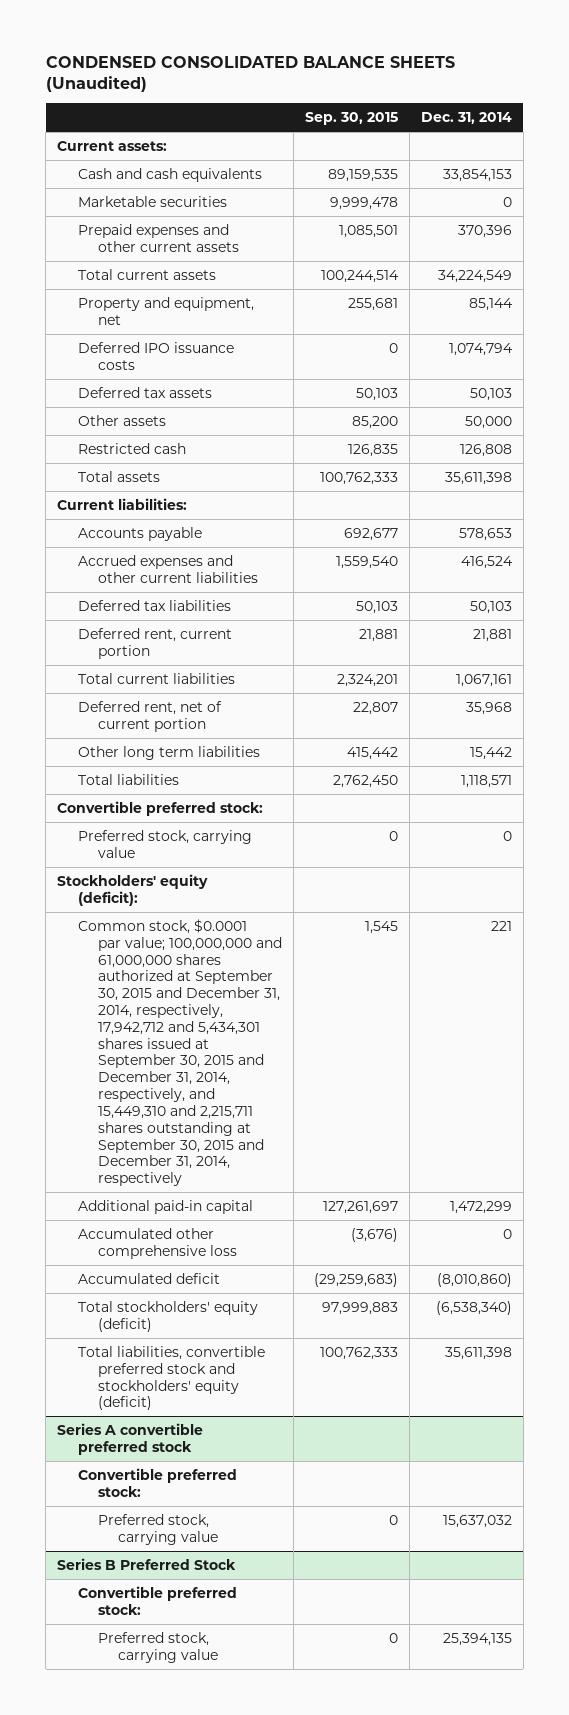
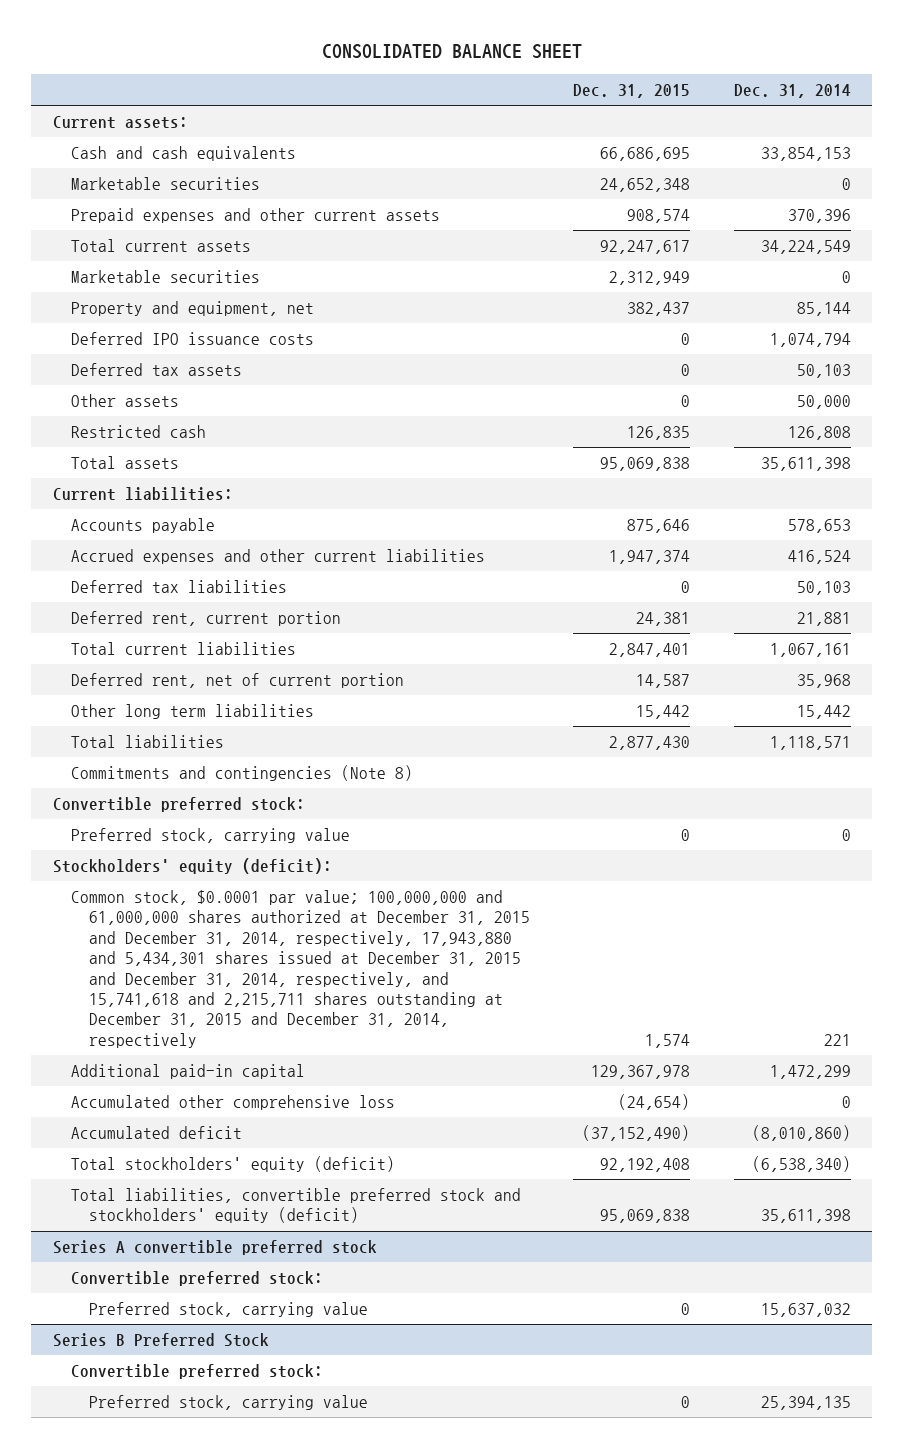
[45,55,455,93] CONDENSED CONSOLIDATED BALANCE SHEETS (Unaudited) -> [321,43,582,59] CONSOLIDATED BALANCE SHEET
[304,112,398,126] Sep. 30, 2015 -> none
none -> [573,83,691,98] Dec. 31, 2015
none -> [70,270,260,284] Marketable securities
none -> [70,765,413,782] Commitments and contingencies (Note 8)
[77,918,282,1187] Common stock, $0.0001 par value; 100,000,000 and 61,000,000 shares authorized at September 30, 2015 and December 31, 2014, respectively, 17,942,712 and 5,434,301 shares issued at September 30, 2015 and December 31, 2014, respectively, and 15,449,310 and 2,215,711 shares outstanding at September 30, 2015 and December 31, 2014, respectively -> [70,890,530,1048] Common stock, $0.0001 par value; 100,000,000 and 61,000,000 shares authorized at December 31, 2015 and December 31, 2014, respectively, 17,943,880 and 5,434,301 shares issued at December 31, 2015 and December 31, 2014, respectively, and 15,741,618 and 2,215,711 shares outstanding at December 31, 2015 and December 31, 2014, respectively

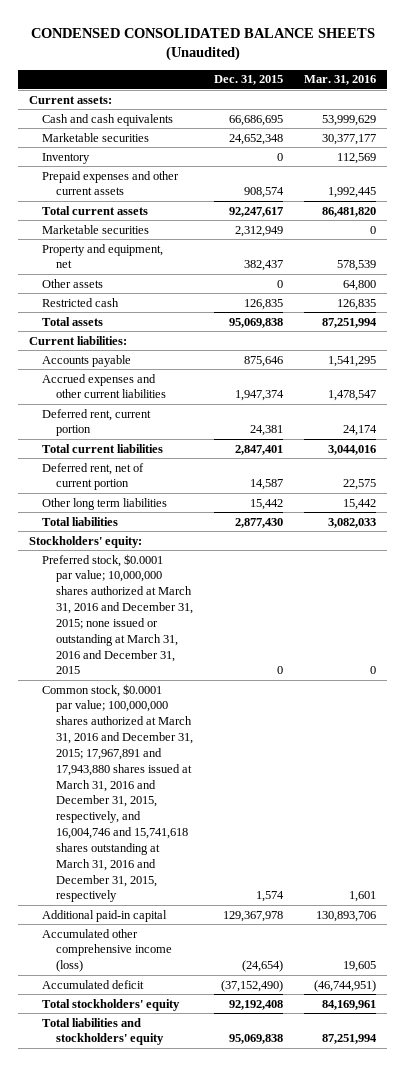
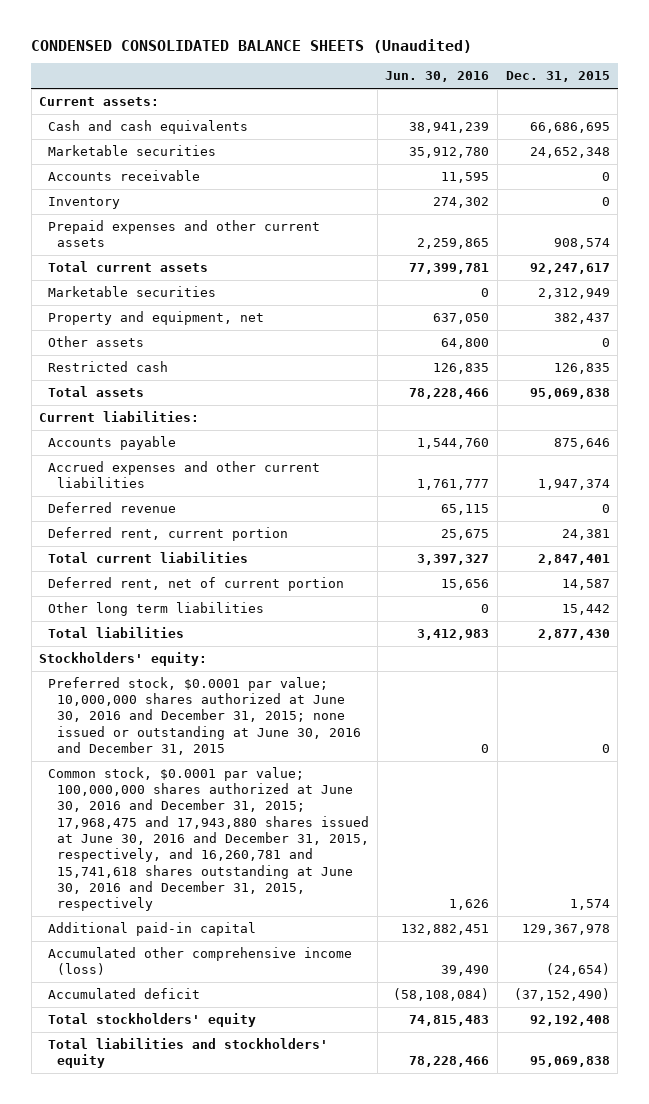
[304,75,377,86] Mar. 31, 2016 -> none
none -> [385,71,490,83] Jun. 30, 2016
none -> [48,169,201,181] Accounts receivable
none -> [48,501,177,513] Deferred revenue
[42,553,194,675] Preferred stock, $0.0001 par value; 10,000,000 shares authorized at March 31, 2016 and December 31, 2015; none issued or outstanding at March 31, 2016 and December 31, 2015 -> [48,676,362,756] Preferred stock, $0.0001 par value; 10,000,000 shares authorized at June 30, 2016 and December 31, 2015; none issued or outstanding at June 30, 2016 and December 31, 2015
[42,683,194,903] Common stock, $0.0001 par value; 100,000,000 shares authorized at March 31, 2016 and December 31, 2015; 17,967,891 and 17,943,880 shares issued at March 31, 2016 and December 31, 2015, respectively, and 16,004,746 and 15,741,618 shares outstanding at March 31, 2016 and December 31, 2015, respectively -> [48,766,370,912] Common stock, $0.0001 par value; 100,000,000 shares authorized at June 30, 2016 and December 31, 2015; 17,968,475 and 17,943,880 shares issued at June 30, 2016 and December 31, 2015, respectively, and 16,260,781 and 15,741,618 shares outstanding at June 30, 2016 and December 31, 2015, respectively

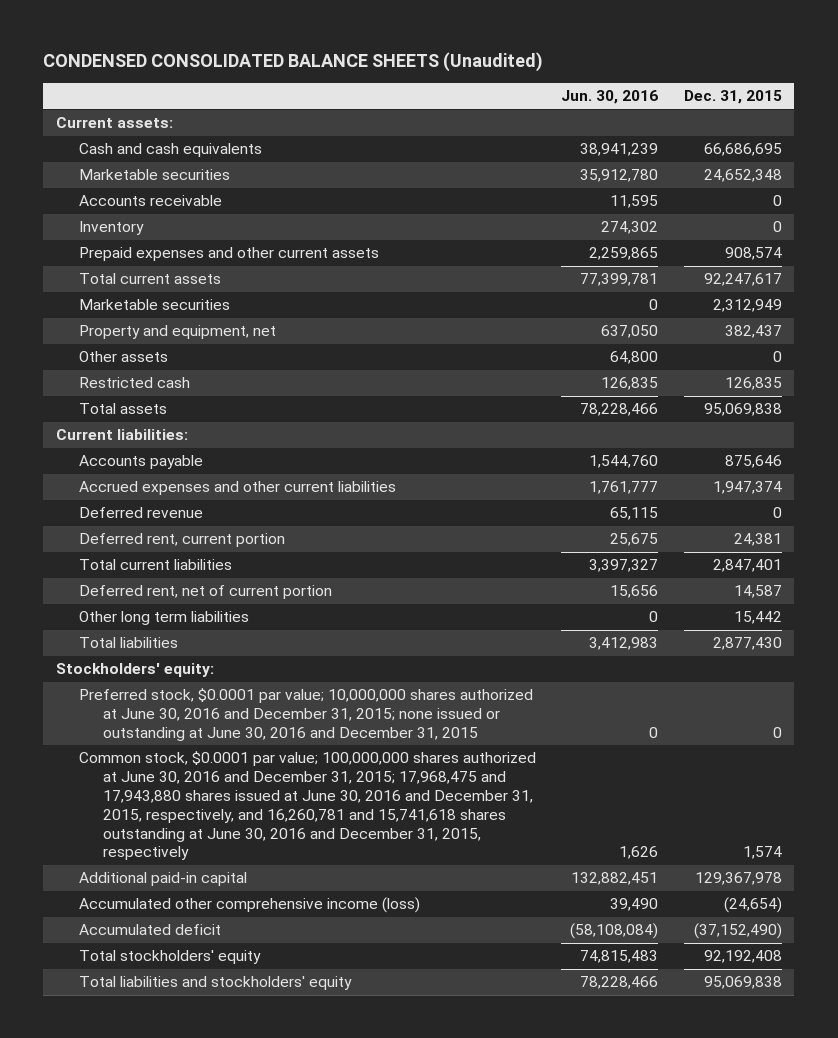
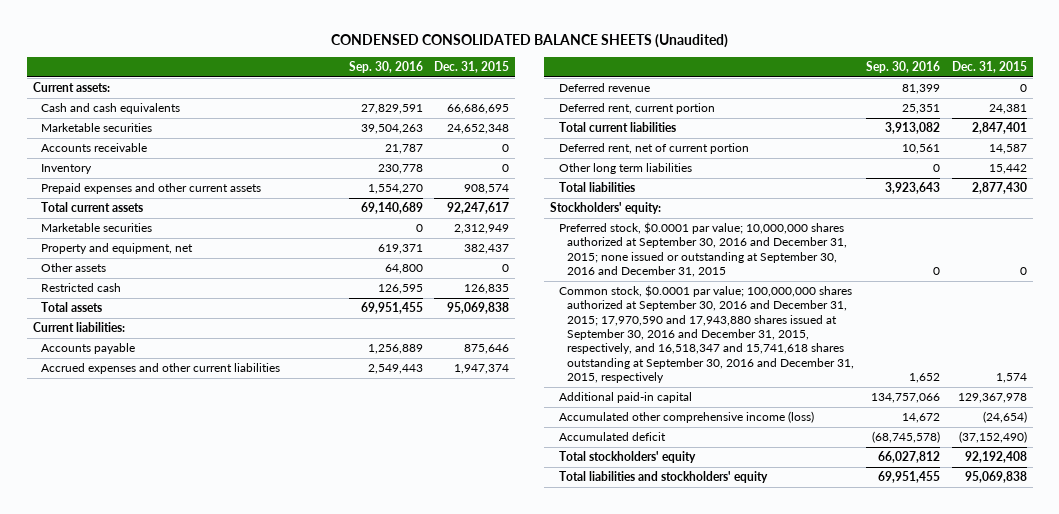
[561,90,659,105] Jun. 30, 2016 -> none
none -> [348,60,423,73] Sep. 30, 2016
[79,688,534,741] Preferred stock, $0.0001 par value; 10,000,000 shares authorized at June 30, 2016 and December 31, 2015; none issued or outstanding at June 30, 2016 and December 31, 2015 -> [558,222,848,278] Preferred stock, $0.0001 par value; 10,000,000 shares authorized at September 30, 2016 and December 31, 2015; none issued or outstanding at September 30, 2016 and December 31, 2015
[79,751,537,861] Common stock, $0.0001 par value; 100,000,000 shares authorized at June 30, 2016 and December 31, 2015; 17,968,475 and 17,943,880 shares issued at June 30, 2016 and December 31, 2015, respectively, and 16,260,781 and 15,741,618 shares outstanding at June 30, 2016 and December 31, 2015, respectively -> [558,285,855,384] Common stock, $0.0001 par value; 100,000,000 shares authorized at September 30, 2016 and December 31, 2015; 17,970,590 and 17,943,880 shares issued at September 30, 2016 and December 31, 2015, respectively, and 16,518,347 and 15,741,618 shares outstanding at September 30, 2016 and December 31, 2015, respectively

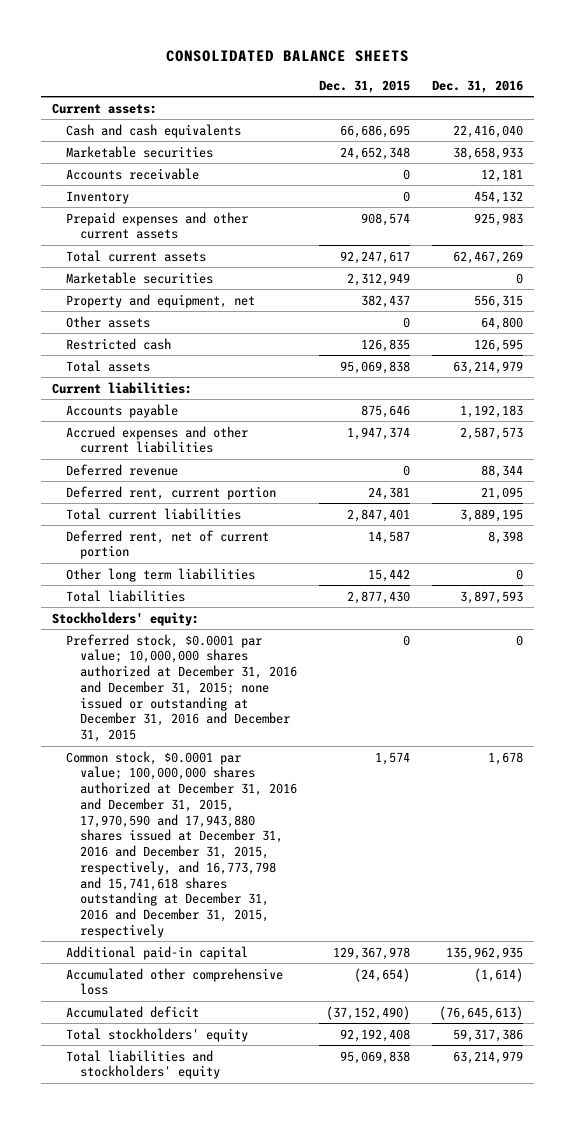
[330,33,728,48] CONDENSED CONSOLIDATED BALANCE SHEETS (Unaudited) -> [165,50,409,63] CONSOLIDATED BALANCE SHEETS
[348,60,423,73] Sep. 30, 2016 -> none
none -> [432,79,524,93] Dec. 31, 2016
[558,222,848,278] Preferred stock, $0.0001 par value; 10,000,000 shares authorized at September 30, 2016 and December 31, 2015; none issued or outstanding at September 30, 2016 and December 31, 2015 -> [66,633,298,743] Preferred stock, $0.0001 par value; 10,000,000 shares authorized at December 31, 2016 and December 31, 2015; none issued or outstanding at December 31, 2016 and December 31, 2015
[558,285,855,384] Common stock, $0.0001 par value; 100,000,000 shares authorized at September 30, 2016 and December 31, 2015; 17,970,590 and 17,943,880 shares issued at September 30, 2016 and December 31, 2015, respectively, and 16,518,347 and 15,741,618 shares outstanding at September 30, 2016 and December 31, 2015, respectively -> [66,750,298,938] Common stock, $0.0001 par value; 100,000,000 shares authorized at December 31, 2016 and December 31, 2015, 17,970,590 and 17,943,880 shares issued at December 31, 2016 and December 31, 2015, respectively, and 16,773,798 and 15,741,618 shares outstanding at December 31, 2016 and December 31, 2015, respectively
[558,411,814,424] Accumulated other comprehensive income (loss) -> [66,967,284,996] Accumulated other comprehensive loss

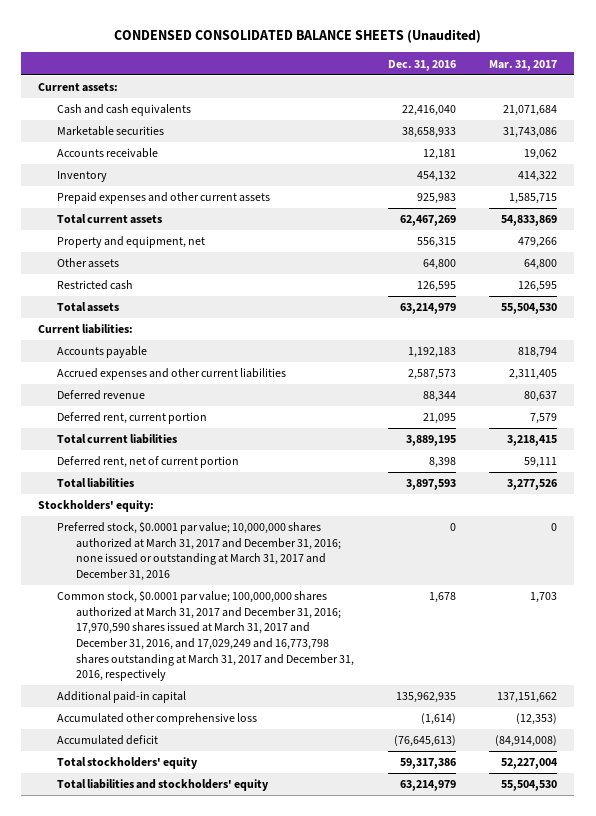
[165,50,409,63] CONSOLIDATED BALANCE SHEETS -> [113,29,481,44] CONDENSED CONSOLIDATED BALANCE SHEETS (Unaudited)
[319,79,411,93] Dec. 31, 2015 -> none
none -> [489,59,558,71] Mar. 31, 2017
[66,271,214,284] Marketable securities -> none
[66,567,256,582] Other long term liabilities -> none
[66,633,298,743] Preferred stock, $0.0001 par value; 10,000,000 shares authorized at December 31, 2016 and December 31, 2015; none issued or outstanding at December 31, 2016 and December 31, 2015 -> [57,522,341,582] Preferred stock, $0.0001 par value; 10,000,000 shares authorized at March 31, 2017 and December 31, 2016; none issued or outstanding at March 31, 2017 and December 31, 2016
[66,750,298,938] Common stock, $0.0001 par value; 100,000,000 shares authorized at December 31, 2016 and December 31, 2015, 17,970,590 and 17,943,880 shares issued at December 31, 2016 and December 31, 2015, respectively, and 16,773,798 and 15,741,618 shares outstanding at December 31, 2016 and December 31, 2015, respectively -> [57,591,354,682] Common stock, $0.0001 par value; 100,000,000 shares authorized at March 31, 2017 and December 31, 2016; 17,970,590 shares issued at March 31, 2017 and December 31, 2016, and 17,029,249 and 16,773,798 shares outstanding at March 31, 2017 and December 31, 2016, respectively

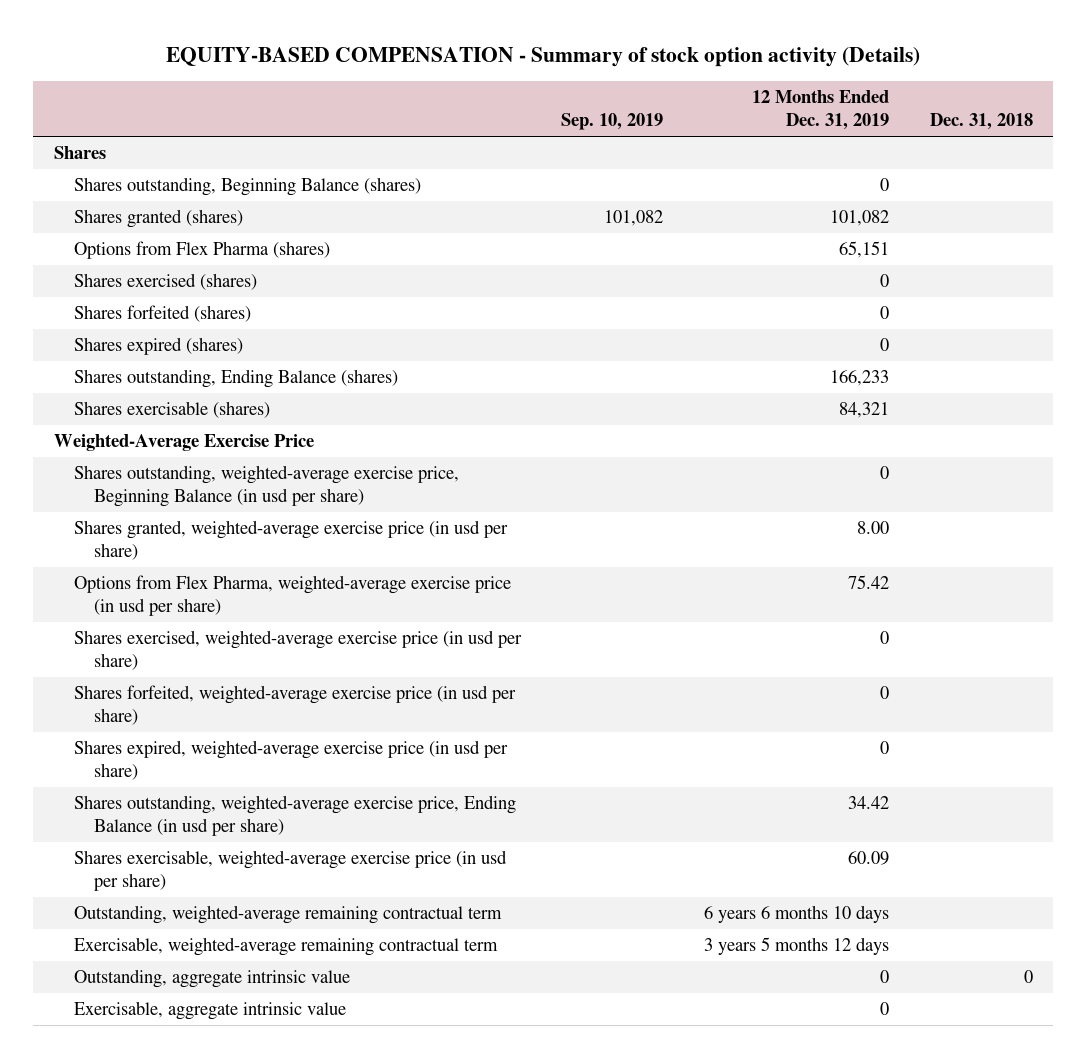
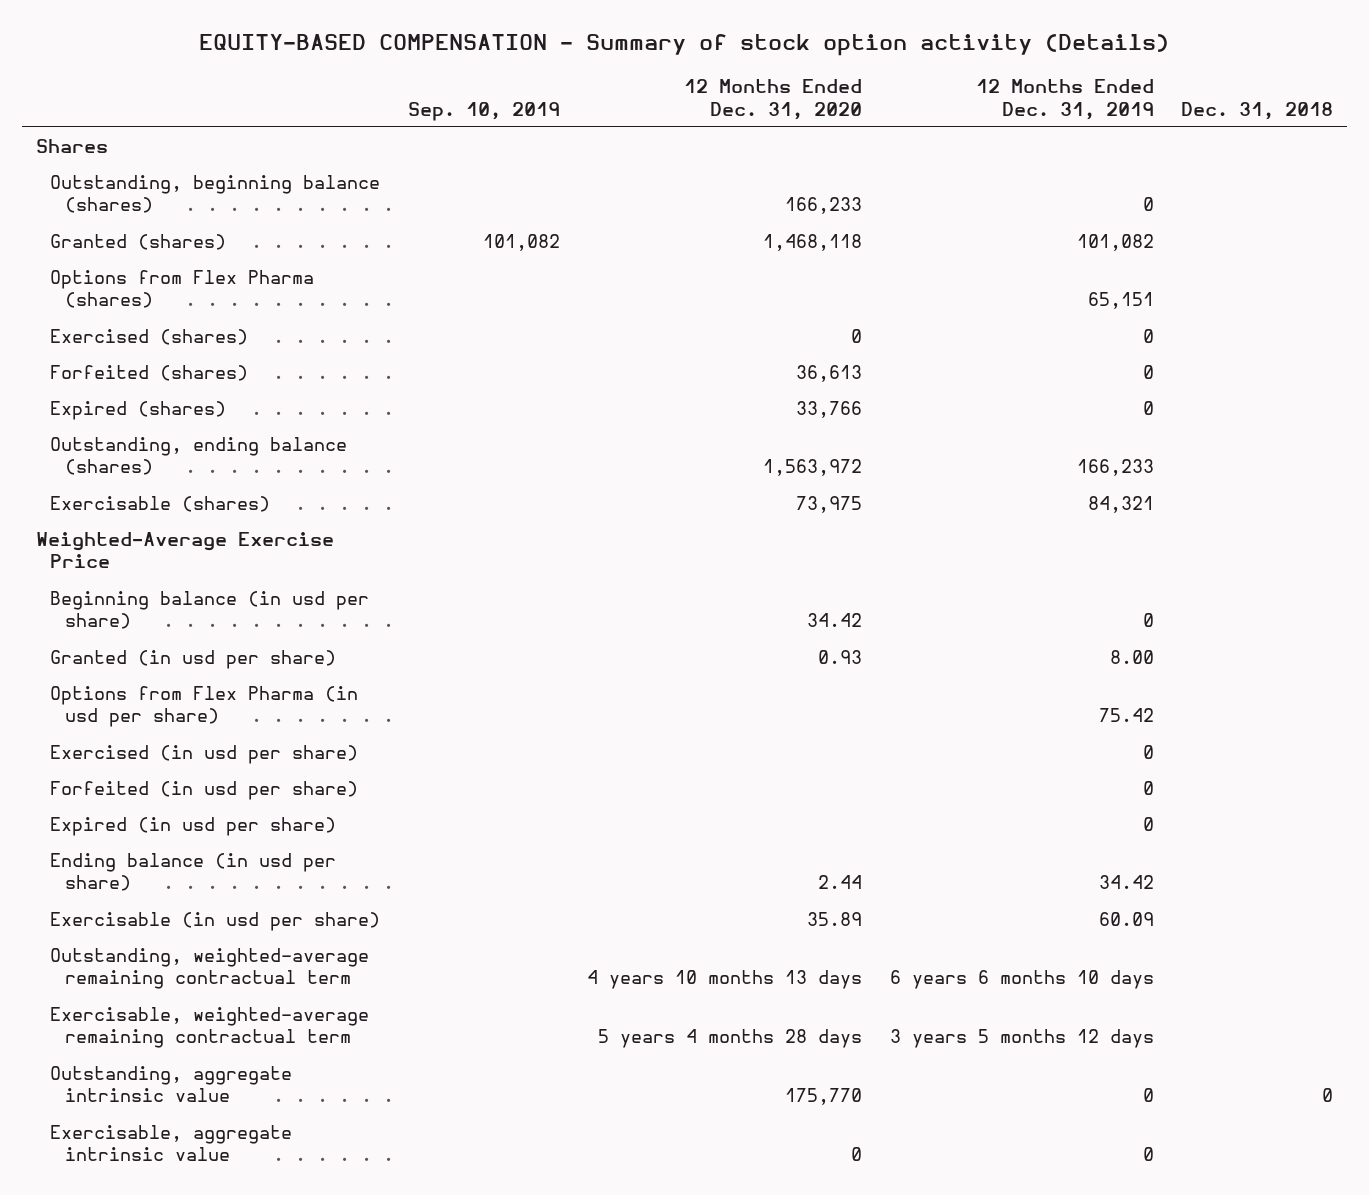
none -> [684,79,863,120] 12 Months Ended Dec. 31, 2020
[73,177,421,197] Shares outstanding, Beginning Balance (shares) -> [50,174,381,214] Outstanding, beginning balance (shares)
[73,209,243,229] Shares granted (shares) -> [50,233,227,250] Granted (shares)
[73,273,257,291] Shares exercised (shares) -> [50,328,249,345] Exercised (shares)
[73,305,251,323] Shares forfeited (shares) -> [50,364,249,381] Forfeited (shares)
[73,337,243,356] Shares expired (shares) -> [50,400,227,420] Expired (shares)
[73,369,398,389] Shares outstanding, Ending Balance (shares) -> [50,436,348,476] Outstanding, ending balance (shares)
[73,401,270,419] Shares exercisable (shares) -> [50,495,271,512] Exercisable (shares)
[73,465,459,508] Shares outstanding, weighted-average exercise price, Beginning Balance (in usd per share) -> [50,590,370,630] Beginning balance (in usd per share)
[73,520,508,561] Shares granted, weighted-average exercise price (in usd per share) -> [50,649,337,669] Granted (in usd per share)
[73,575,511,617] Options from Flex Pharma, weighted-average exercise price (in usd per share) -> [50,685,359,728] Options from Flex Pharma (in usd per share)
[73,630,522,671] Shares exercised, weighted-average exercise price (in usd per share) -> [50,744,359,764] Exercised (in usd per share)
[73,685,516,726] Shares forfeited, weighted-average exercise price (in usd per share) -> [50,780,359,800] Forfeited (in usd per share)
[73,740,508,781] Shares expired, weighted-average exercise price (in usd per share) -> [50,816,337,836] Expired (in usd per share)
[73,795,516,837] Shares outstanding, weighted-average exercise price, Ending Balance (in usd per share) -> [50,852,337,892] Ending balance (in usd per share)
[73,850,507,892] Shares exercisable, weighted-average exercise price (in usd per share) -> [50,911,381,931] Exercisable (in usd per share)

